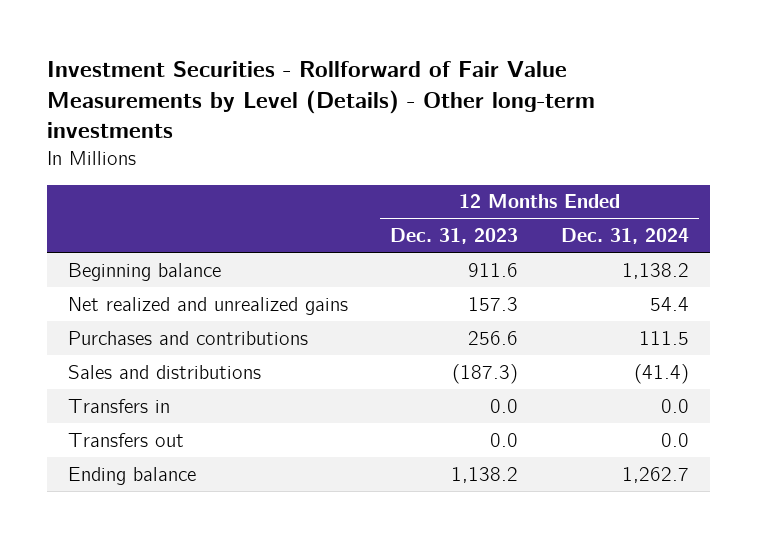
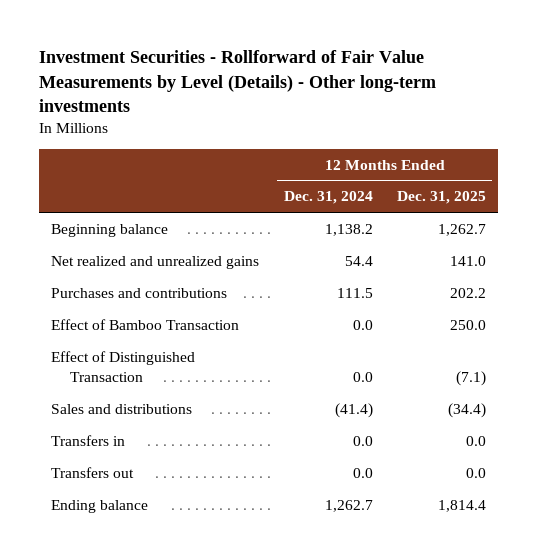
[390,228,519,245] Dec. 31, 2023 -> none
none -> [397,191,487,205] Dec. 31, 2025
none -> [51,318,240,330] Effect of Bamboo Transaction
none -> [51,350,196,382] Effect of Distinguished Transaction

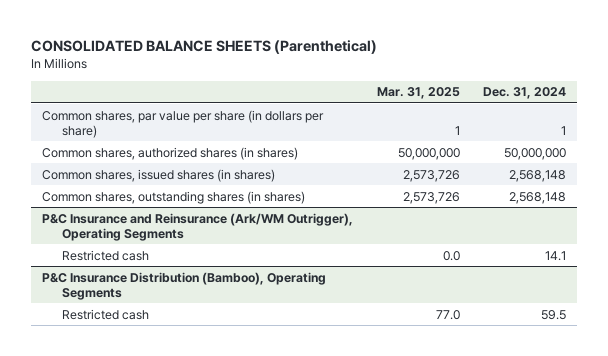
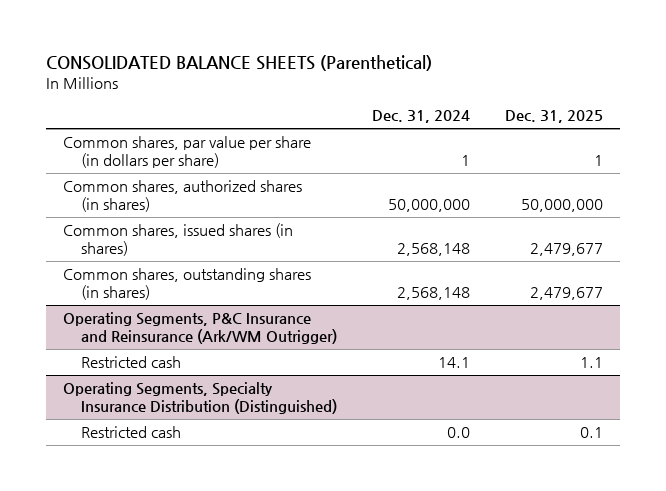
[376,87,460,100] Mar. 31, 2025 -> none
none -> [504,110,603,124] Dec. 31, 2025
[42,212,354,241] P&C Insurance and Reinsurance (Ark/WM Outrigger), Operating Segments -> [63,311,338,345] Operating Segments, P&C Insurance and Reinsurance (Ark/WM Outrigger)
[42,271,327,300] P&C Insurance Distribution (Bamboo), Operating Segments -> none
none -> [63,381,338,415] Operating Segments, Specialty Insurance Distribution (Distinguished)
[540,309,566,320] 59.5 -> [447,426,471,438] 0.0

